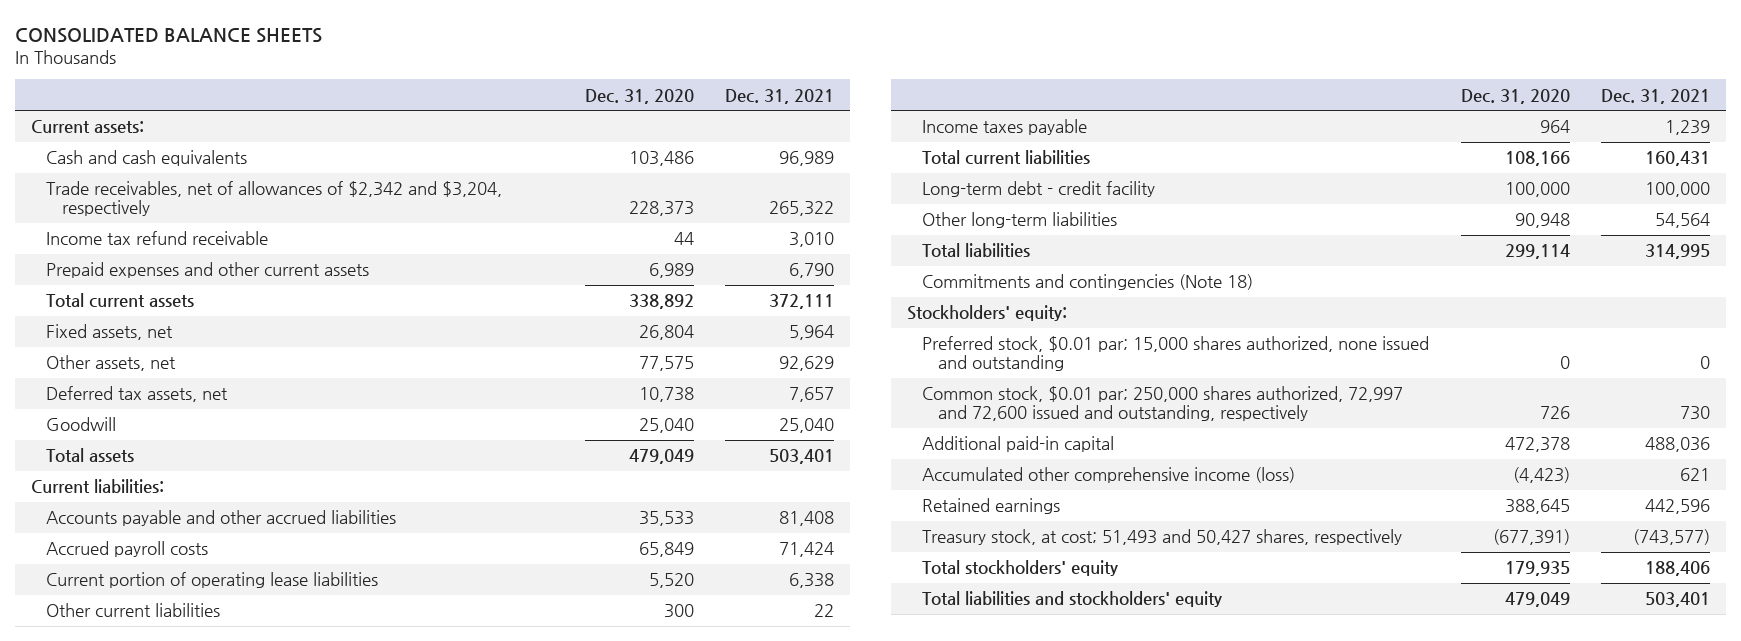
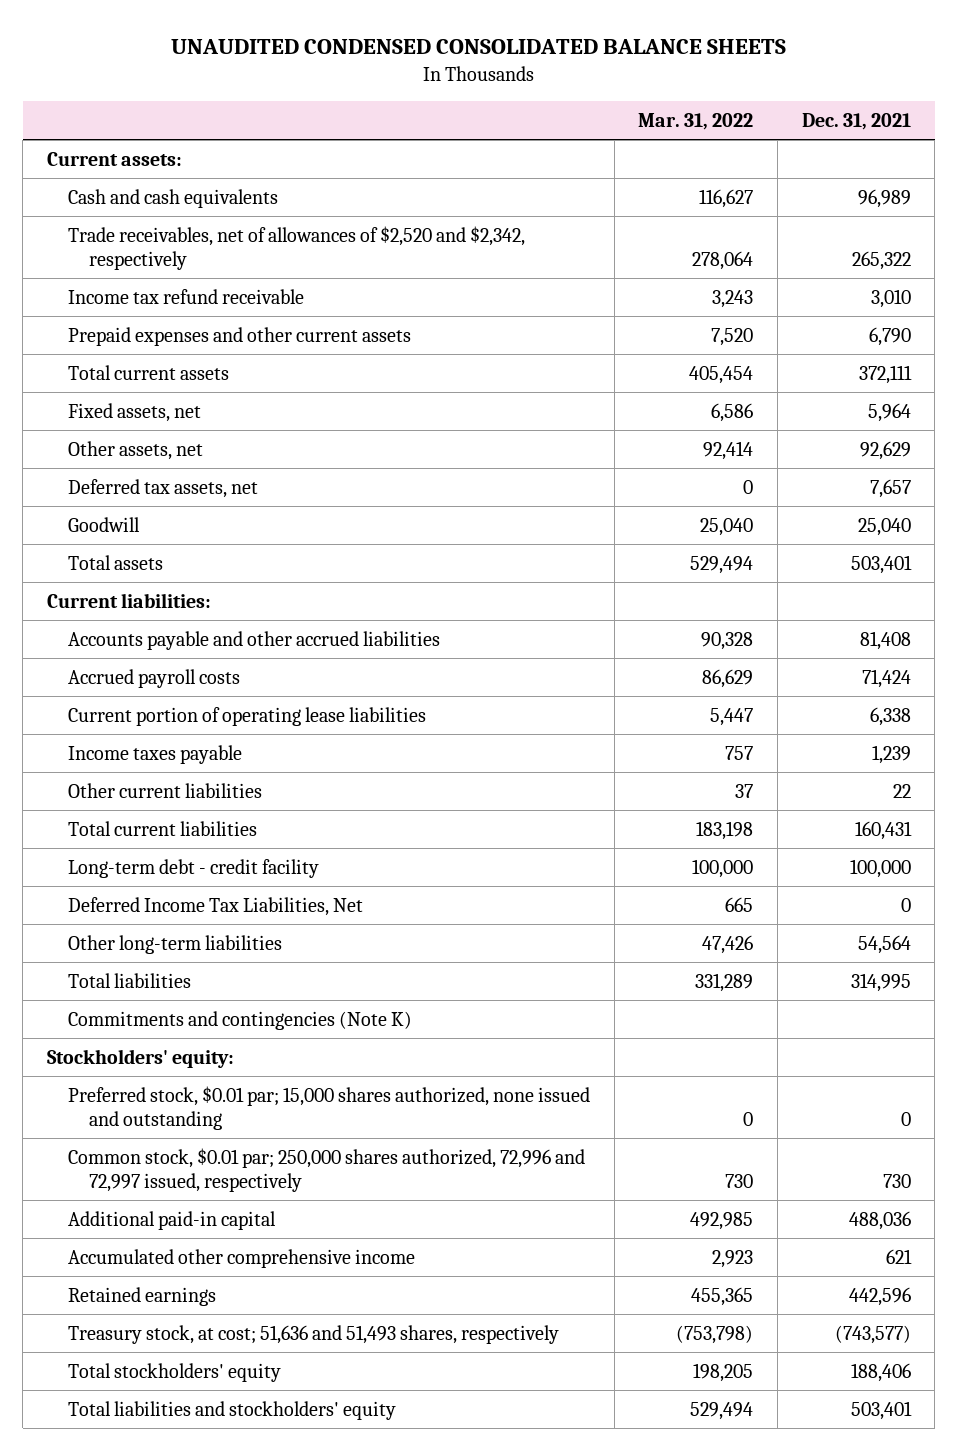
[15,27,323,43] CONSOLIDATED BALANCE SHEETS -> [170,38,786,54] UNAUDITED CONDENSED CONSOLIDATED BALANCE SHEETS
[584,88,694,104] Dec. 31, 2020 -> none
none -> [638,112,754,130] Mar. 31, 2022
[46,181,503,217] Trade receivables, net of allowances of $2,342 and $3,204, respectively -> [67,226,525,270] Trade receivables, net of allowances of $2,520 and $2,342, respectively
[46,603,221,618] Other current liabilities -> [67,783,262,799] Other current liabilities
none -> [67,897,363,917] Deferred Income Tax Liabilities, Net
[922,274,1254,291] Commitments and contingencies (Note 18) -> [67,1011,412,1031] Commitments and contingencies (Note K)
[922,386,1404,422] Common stock, $0.01 par; 250,000 shares authorized, 72,997 and 72,600 issued and outstanding, respectively -> [67,1148,585,1192] Common stock, $0.01 par; 250,000 shares authorized, 72,996 and 72,997 issued, respectively
[922,467,1296,484] Accumulated other comprehensive income (loss) -> [67,1249,415,1269] Accumulated other comprehensive income
[922,529,1403,546] Treasury stock, at cost; 51,493 and 50,427 shares, respectively -> [67,1325,559,1345] Treasury stock, at cost; 51,636 and 51,493 shares, respectively

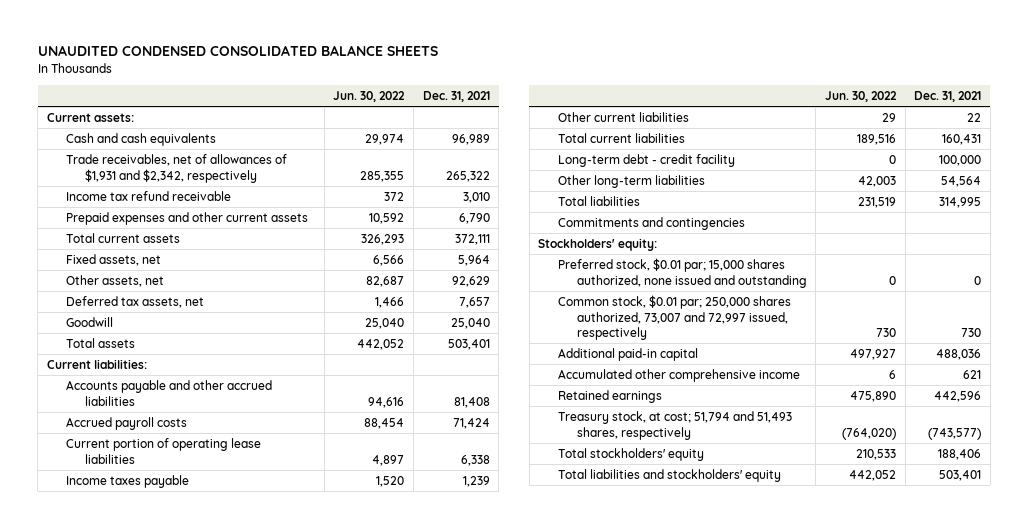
[638,112,754,130] Mar. 31, 2022 -> none
none -> [333,91,406,103] Jun. 30, 2022
[67,226,525,270] Trade receivables, net of allowances of $2,520 and $2,342, respectively -> [65,153,287,183] Trade receivables, net of allowances of $1,931 and $2,342, respectively
[67,897,363,917] Deferred Income Tax Liabilities, Net -> none
[67,1011,412,1031] Commitments and contingencies (Note K) -> [557,216,745,230] Commitments and contingencies
[67,1148,585,1192] Common stock, $0.01 par; 250,000 shares authorized, 72,996 and 72,997 issued, respectively -> [557,294,791,341] Common stock, $0.01 par; 250,000 shares authorized, 73,007 and 72,997 issued, respectively
[67,1325,559,1345] Treasury stock, at cost; 51,636 and 51,493 shares, respectively -> [557,410,792,440] Treasury stock, at cost; 51,794 and 51,493 shares, respectively

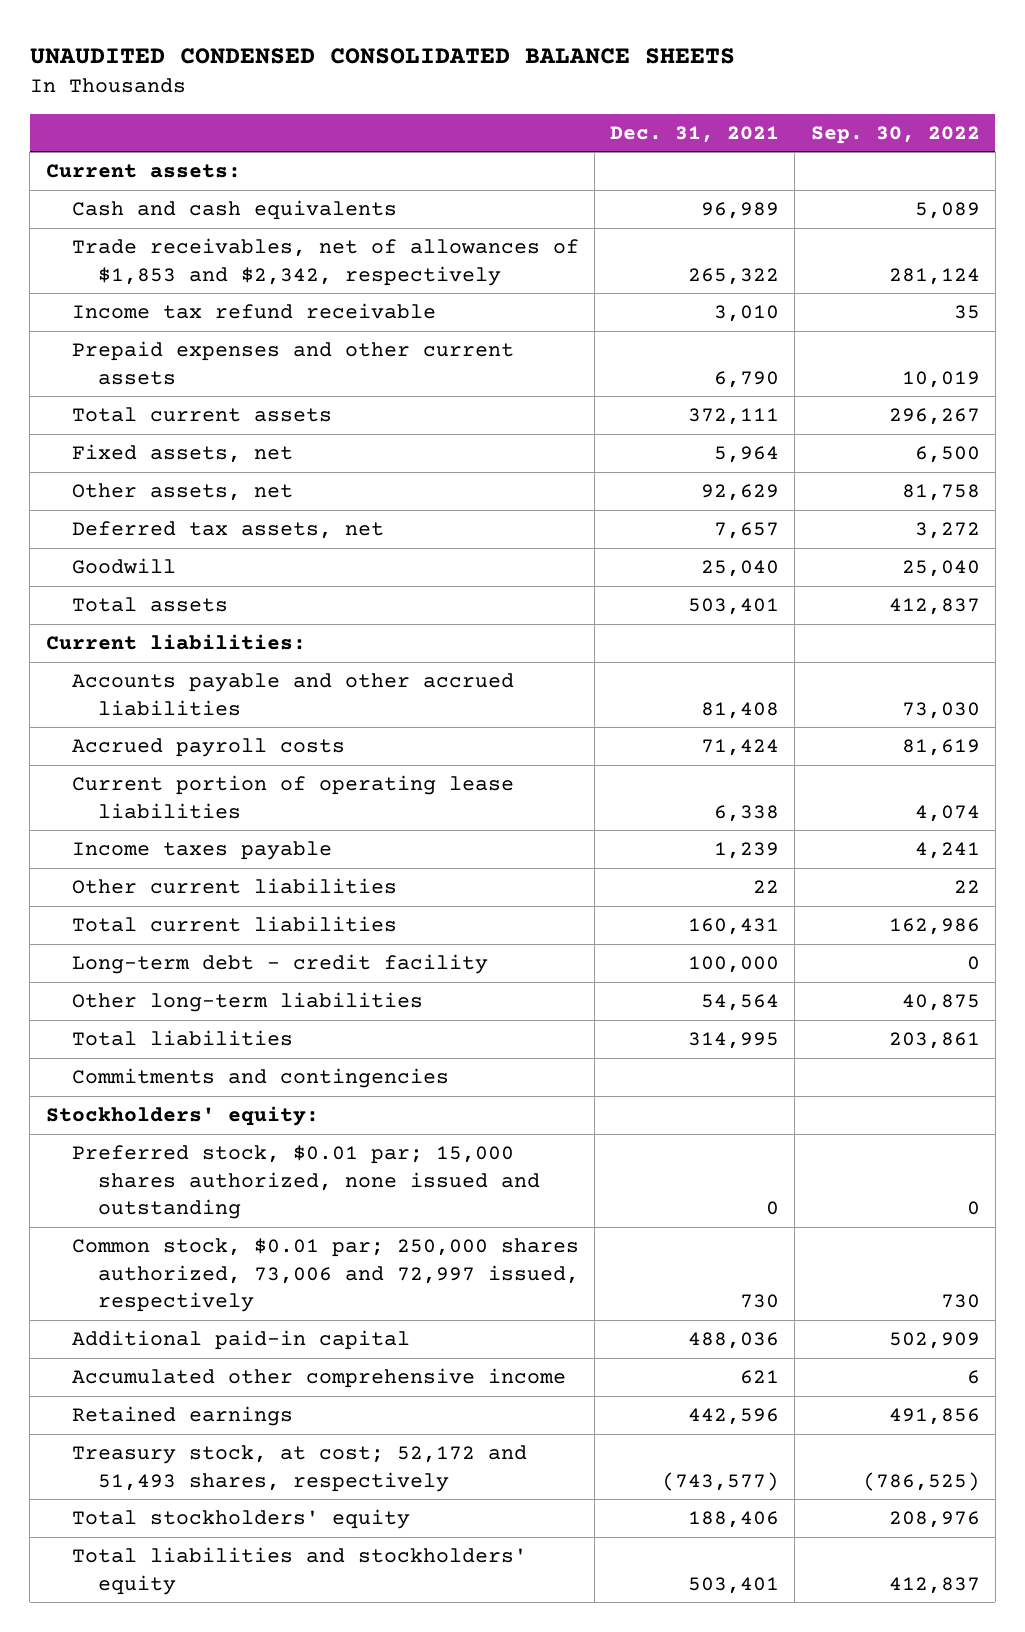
[333,91,406,103] Jun. 30, 2022 -> none
none -> [810,125,980,144] Sep. 30, 2022
[65,153,287,183] Trade receivables, net of allowances of $1,931 and $2,342, respectively -> [71,238,579,286] Trade receivables, net of allowances of $1,853 and $2,342, respectively
[557,294,791,341] Common stock, $0.01 par; 250,000 shares authorized, 73,007 and 72,997 issued, respectively -> [71,1238,579,1313] Common stock, $0.01 par; 250,000 shares authorized, 73,006 and 72,997 issued, respectively
[557,410,792,440] Treasury stock, at cost; 51,794 and 51,493 shares, respectively -> [71,1445,527,1492] Treasury stock, at cost; 52,172 and 51,493 shares, respectively

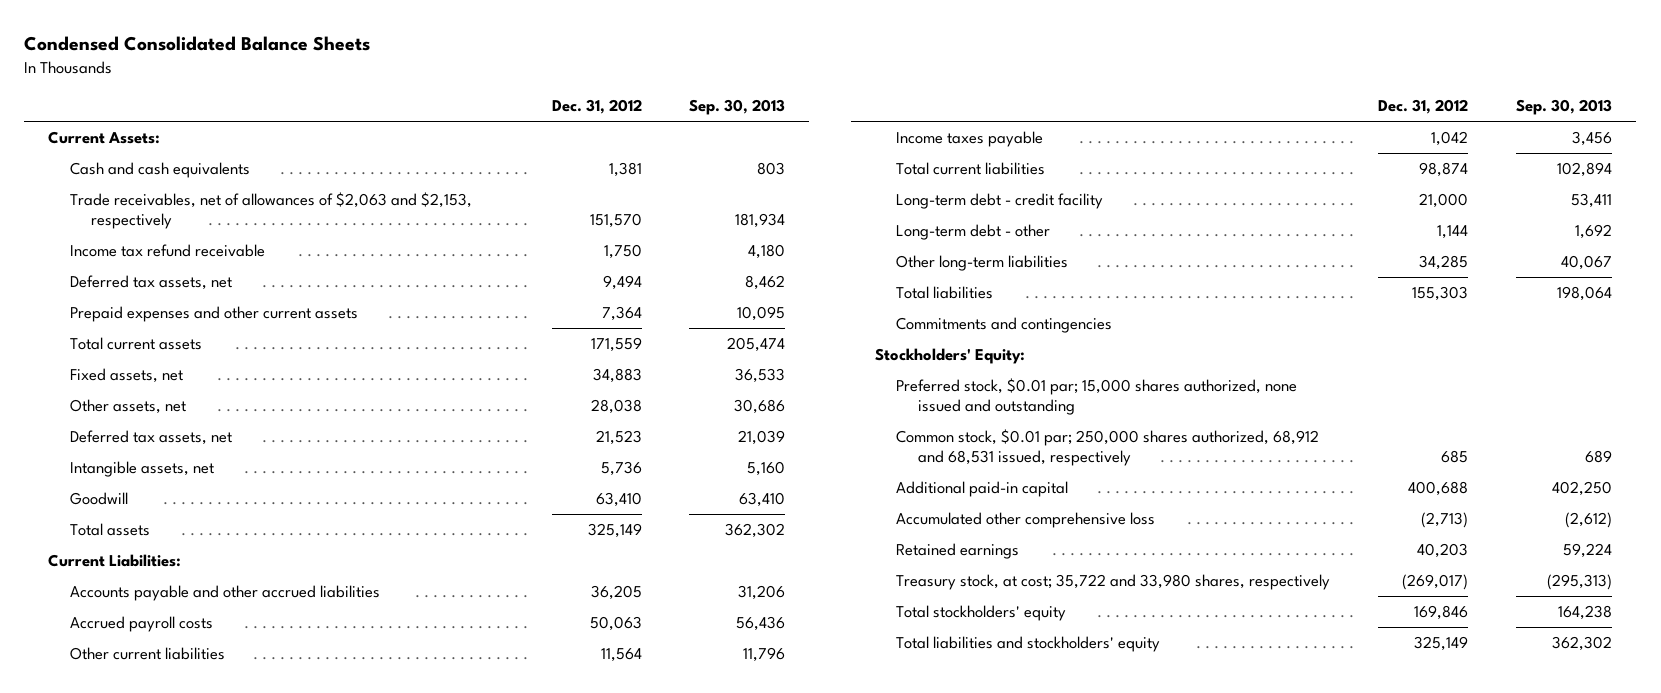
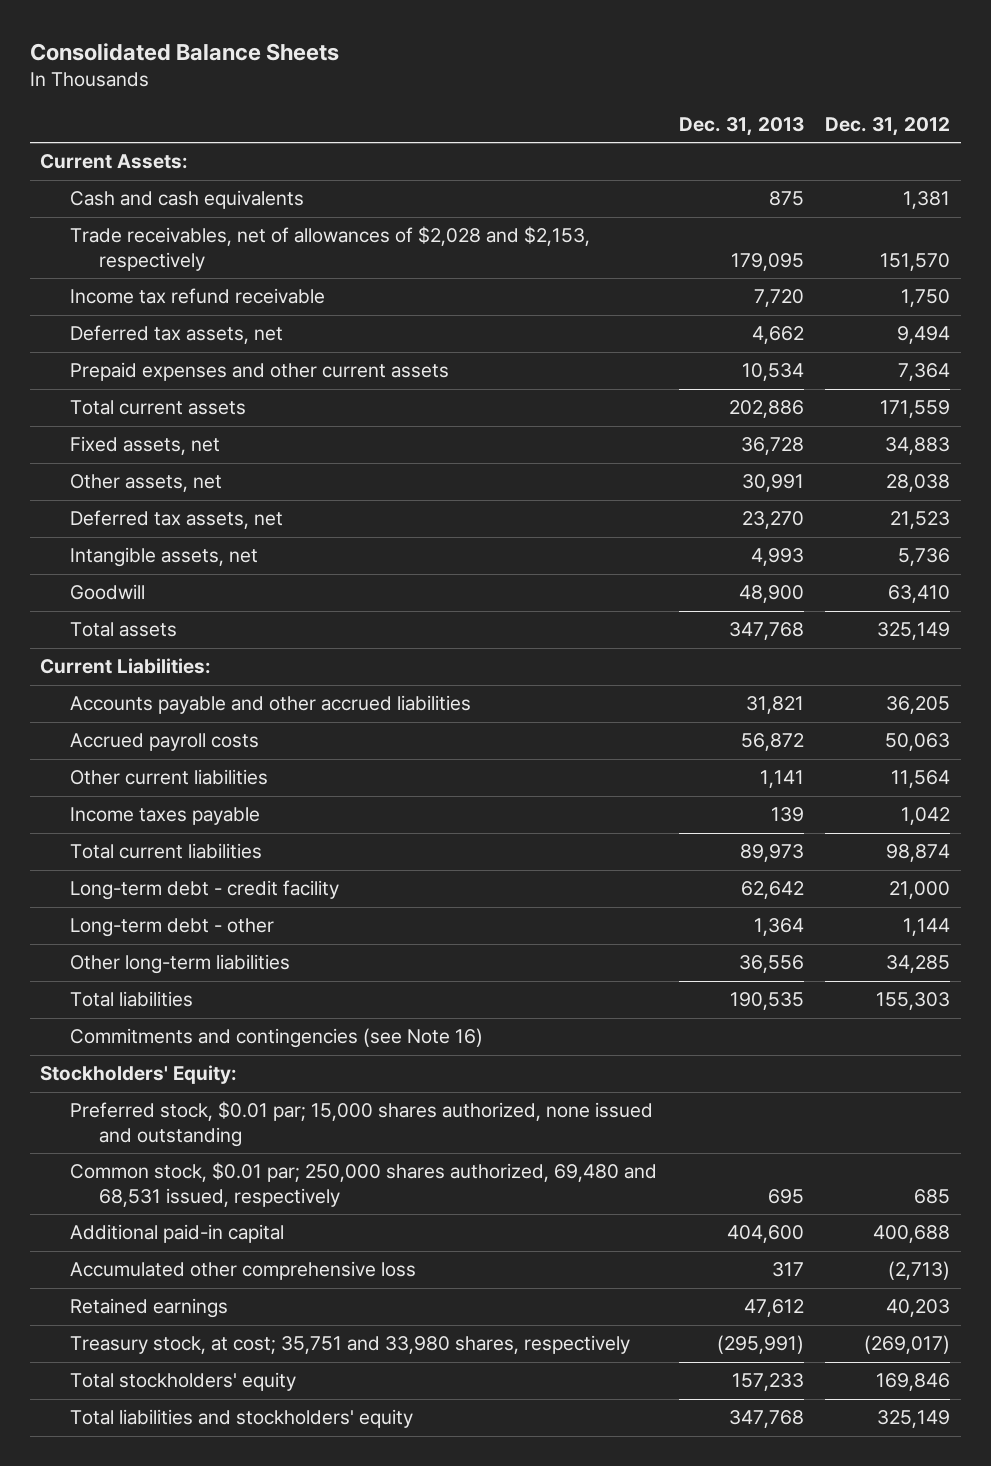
[24,36,371,52] Condensed Consolidated Balance Sheets -> [29,42,339,61] Consolidated Balance Sheets
[689,98,786,115] Sep. 30, 2013 -> none
none -> [678,116,804,136] Dec. 31, 2013
[69,192,472,229] Trade receivables, net of allowances of $2,063 and $2,153, respectively -> [69,226,590,271] Trade receivables, net of allowances of $2,028 and $2,153, respectively
[896,317,1113,334] Commitments and contingencies -> [69,1028,483,1049] Commitments and contingencies (see Note 16)
[896,429,1320,466] Common stock, $0.01 par; 250,000 shares authorized, 68,912 and 68,531 issued, respectively -> [69,1162,657,1207] Common stock, $0.01 par; 250,000 shares authorized, 69,480 and 68,531 issued, respectively
[896,574,1331,591] Treasury stock, at cost; 35,722 and 33,980 shares, respectively -> [69,1335,630,1355] Treasury stock, at cost; 35,751 and 33,980 shares, respectively

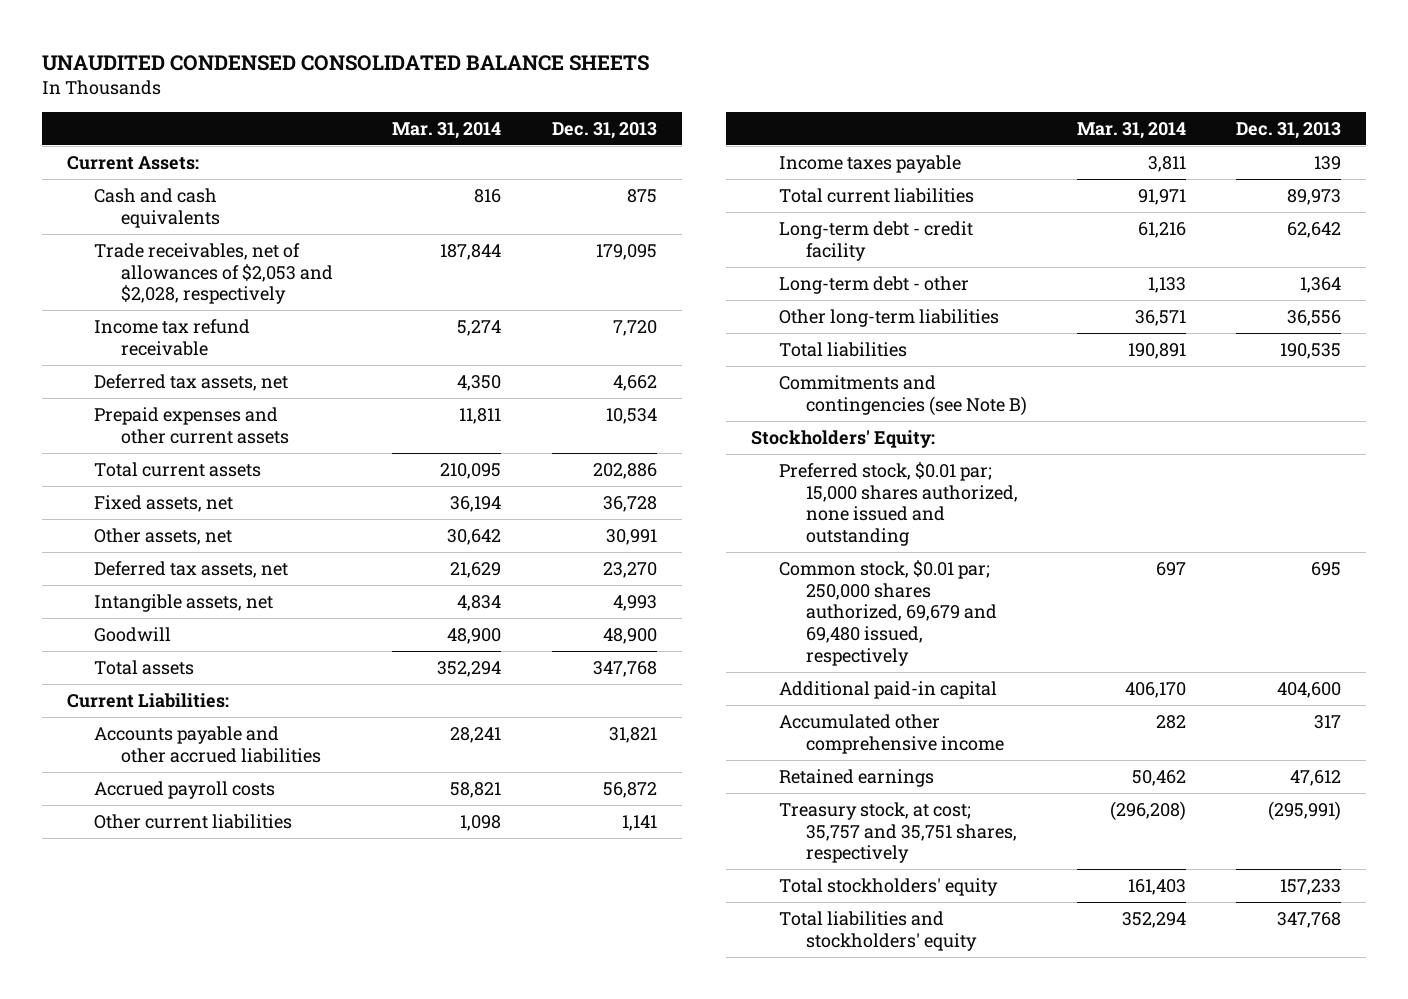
[29,42,339,61] Consolidated Balance Sheets -> [41,54,649,71] UNAUDITED CONDENSED CONSOLIDATED BALANCE SHEETS
[825,116,951,136] Dec. 31, 2012 -> none
none -> [392,121,502,139] Mar. 31, 2014
[69,226,590,271] Trade receivables, net of allowances of $2,028 and $2,153, respectively -> [94,242,334,305] Trade receivables, net of allowances of $2,053 and $2,028, respectively
[69,1028,483,1049] Commitments and contingencies (see Note 16) -> [778,374,1028,416] Commitments and contingencies (see Note B)
[69,1162,657,1207] Common stock, $0.01 par; 250,000 shares authorized, 69,480 and 68,531 issued, respectively -> [778,559,998,666] Common stock, $0.01 par; 250,000 shares authorized, 69,679 and 69,480 issued, respectively
[69,1261,416,1281] Accumulated other comprehensive loss -> [778,713,1005,754] Accumulated other comprehensive income
[69,1335,630,1355] Treasury stock, at cost; 35,751 and 33,980 shares, respectively -> [778,801,1018,864] Treasury stock, at cost; 35,757 and 35,751 shares, respectively

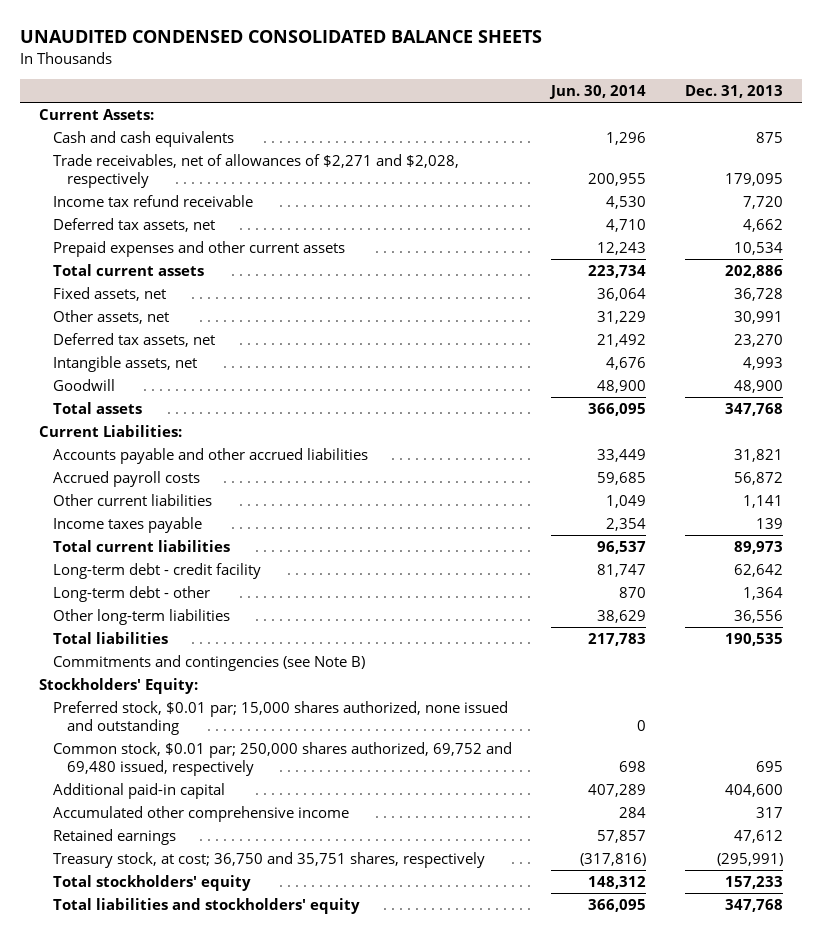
[392,121,502,139] Mar. 31, 2014 -> none
none -> [548,84,646,99] Jun. 30, 2014
[94,242,334,305] Trade receivables, net of allowances of $2,053 and $2,028, respectively -> [52,153,459,188] Trade receivables, net of allowances of $2,271 and $2,028, respectively
[778,559,998,666] Common stock, $0.01 par; 250,000 shares authorized, 69,679 and 69,480 issued, respectively -> [52,741,512,776] Common stock, $0.01 par; 250,000 shares authorized, 69,752 and 69,480 issued, respectively
[778,801,1018,864] Treasury stock, at cost; 35,757 and 35,751 shares, respectively -> [52,851,485,868] Treasury stock, at cost; 36,750 and 35,751 shares, respectively

